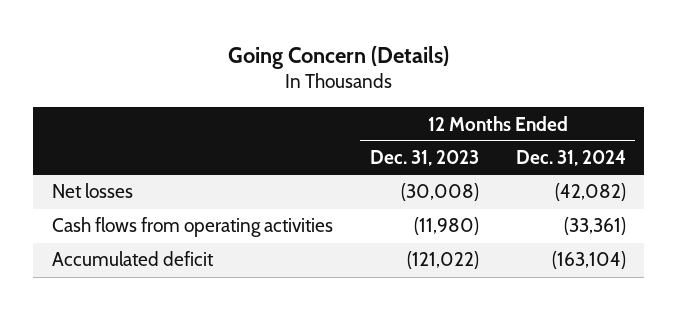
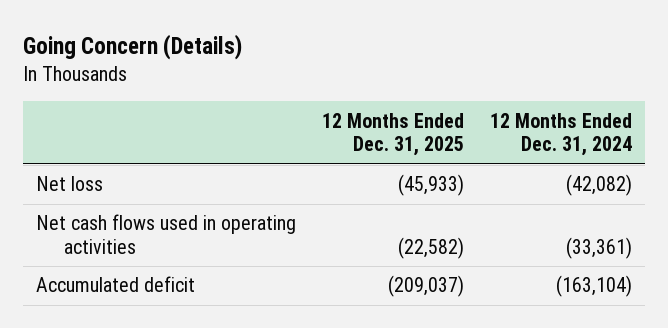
[369,150,479,167] Dec. 31, 2023 -> none
none -> [322,112,465,157] 12 Months Ended Dec. 31, 2025
[51,183,133,199] Net losses -> [36,176,104,192] Net loss
[51,217,333,238] Cash flows from operating activities -> [36,214,297,254] Net cash flows used in operating activities

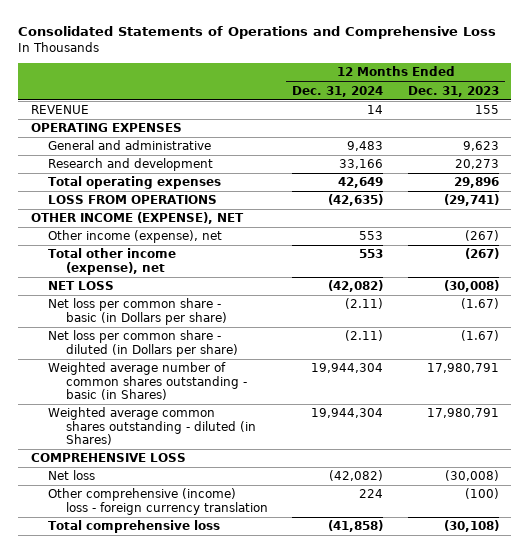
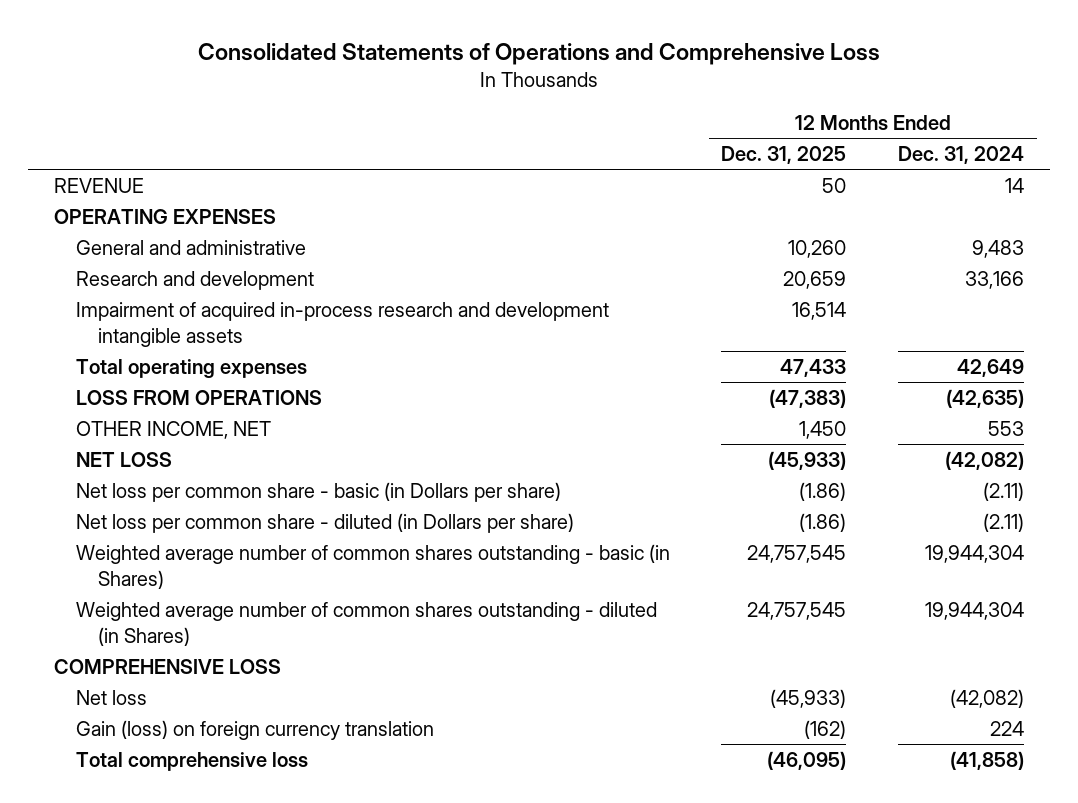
[407,85,499,97] Dec. 31, 2023 -> none
none -> [721,145,847,164] Dec. 31, 2025
none -> [75,301,609,347] Impairment of acquired in-process research and development intangible assets
[30,212,244,225] OTHER INCOME (EXPENSE), NET -> none
[48,230,223,244] Other income (expense), net -> none
[48,248,177,275] Total other income (expense), net -> [75,420,271,439] OTHER INCOME, NET
[48,407,257,446] Weighted average common shares outstanding - diluted (in Shares) -> [75,601,657,646] Weighted average number of common shares outstanding - diluted (in Shares)
[48,488,269,515] Other comprehensive (income) loss - foreign currency translation -> [75,719,434,740] Gain (loss) on foreign currency translation

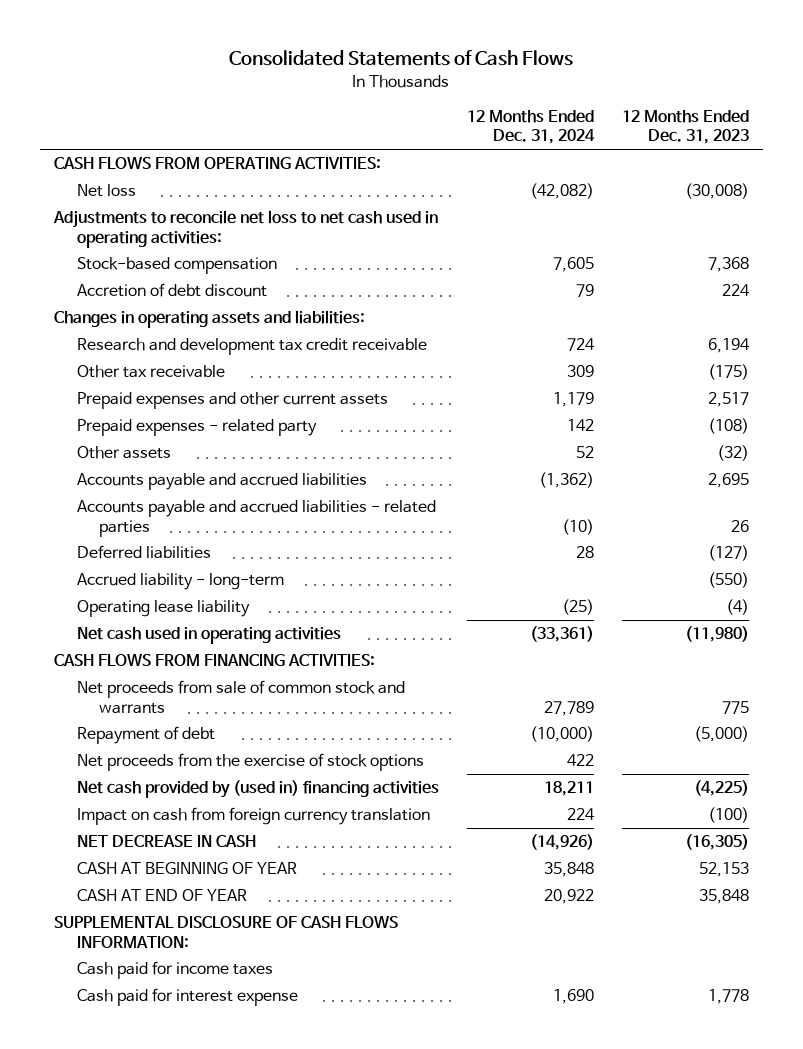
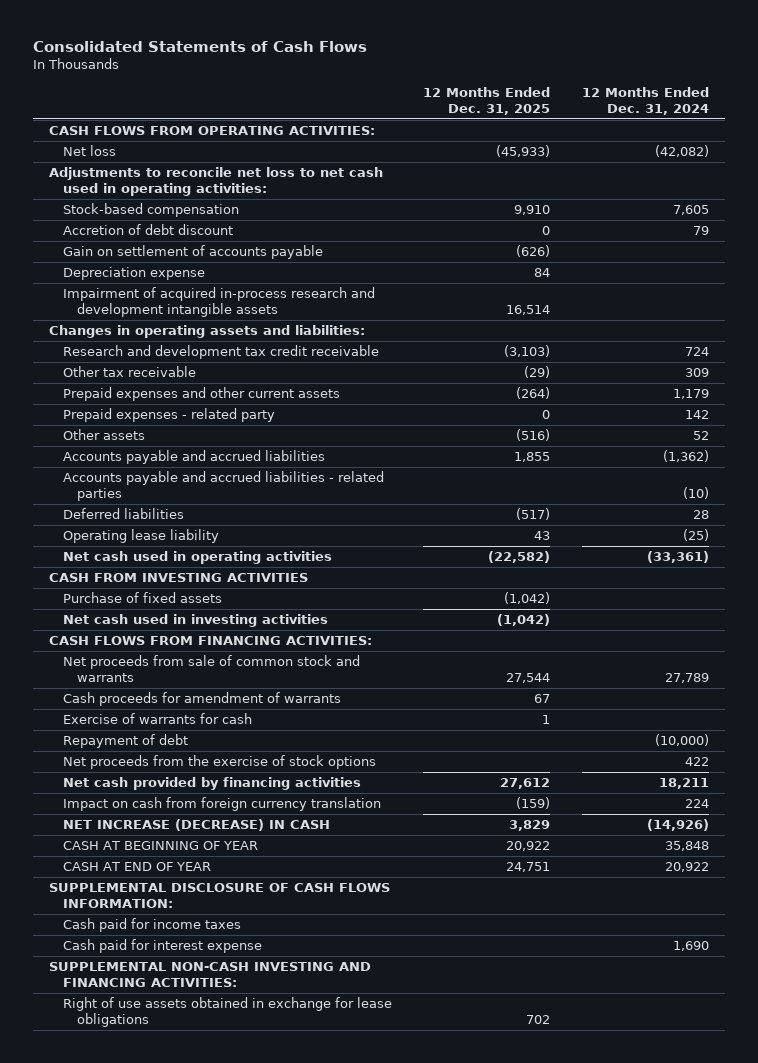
[621,110,749,145] 12 Months Ended Dec. 31, 2023 -> none
none -> [423,87,551,115] 12 Months Ended Dec. 31, 2025
none -> [62,245,323,260] Gain on settlement of accounts payable
none -> [62,267,205,281] Depreciation expense
none -> [62,287,375,317] Impairment of acquired in-process research and development intangible assets
[76,573,284,591] Accrued liability - long-term -> none
none -> [48,573,308,583] CASH FROM INVESTING ACTIVITIES
none -> [62,592,222,604] Purchase of fixed assets
none -> [62,614,328,628] Net cash used in investing activities
none -> [62,692,341,707] Cash proceeds for amendment of warrants
none -> [62,713,252,725] Exercise of warrants for cash
[76,780,439,799] Net cash provided by (used in) financing activities -> [62,777,361,791] Net cash provided by financing activities
[76,835,256,848] NET DECREASE IN CASH -> [62,819,330,832] NET INCREASE (DECREASE) IN CASH
none -> [48,962,371,987] SUPPLEMENTAL NON-CASH INVESTING AND FINANCING ACTIVITIES:
none -> [62,997,392,1027] Right of use assets obtained in exchange for lease obligations

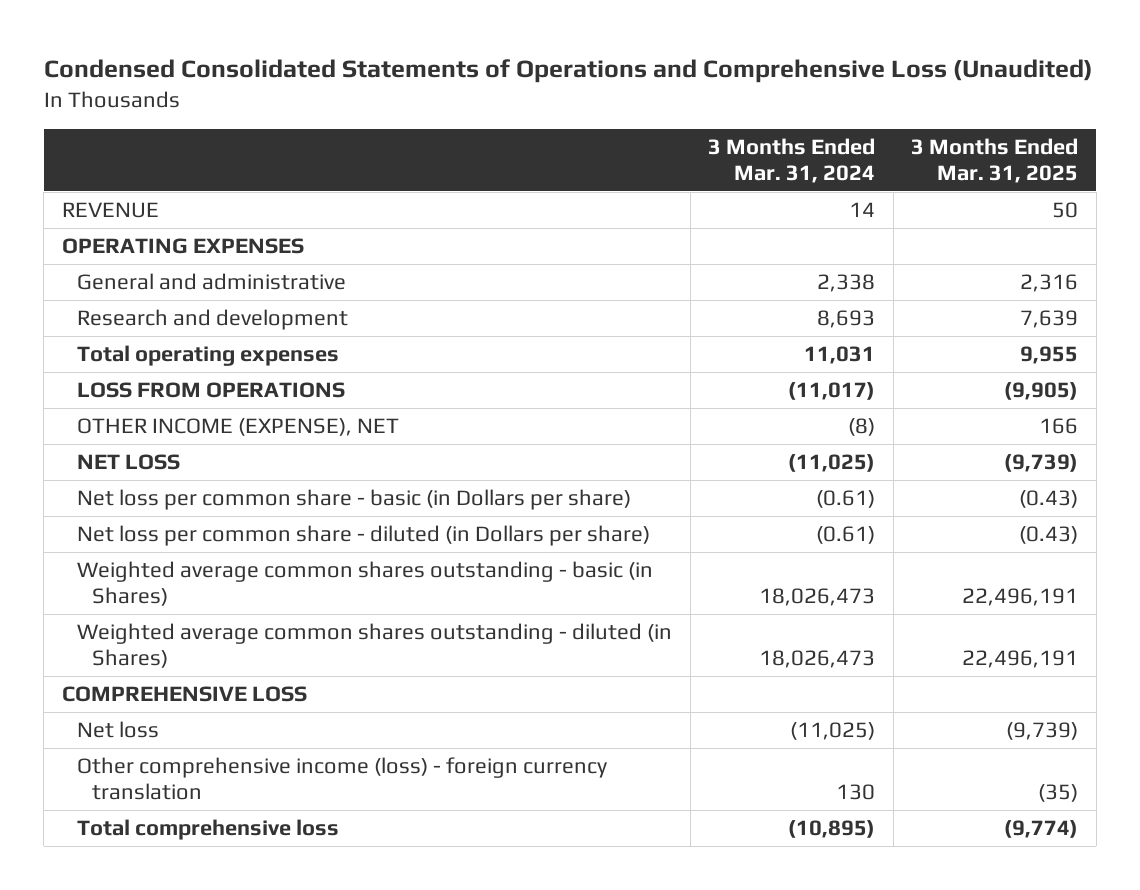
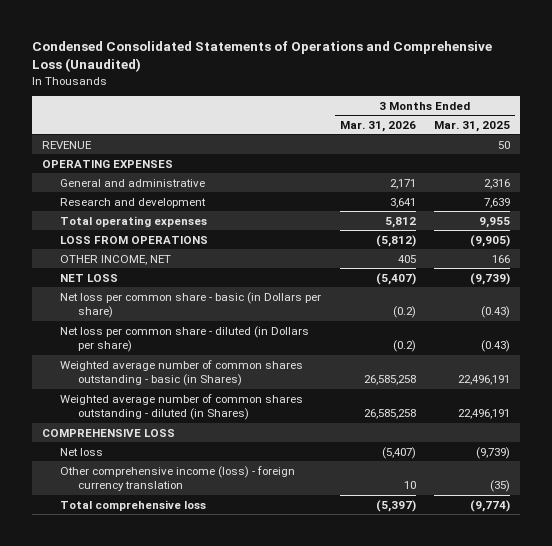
[708,137,876,183] 3 Months Ended Mar. 31, 2024 -> none
none -> [339,120,416,132] Mar. 31, 2026
[77,417,400,436] OTHER INCOME (EXPENSE), NET -> [60,254,172,265] OTHER INCOME, NET
[77,560,654,607] Weighted average common shares outstanding - basic (in Shares) -> [60,359,304,387] Weighted average number of common shares outstanding - basic (in Shares)
[77,622,673,669] Weighted average common shares outstanding - diluted (in Shares) -> [60,393,304,421] Weighted average number of common shares outstanding - diluted (in Shares)

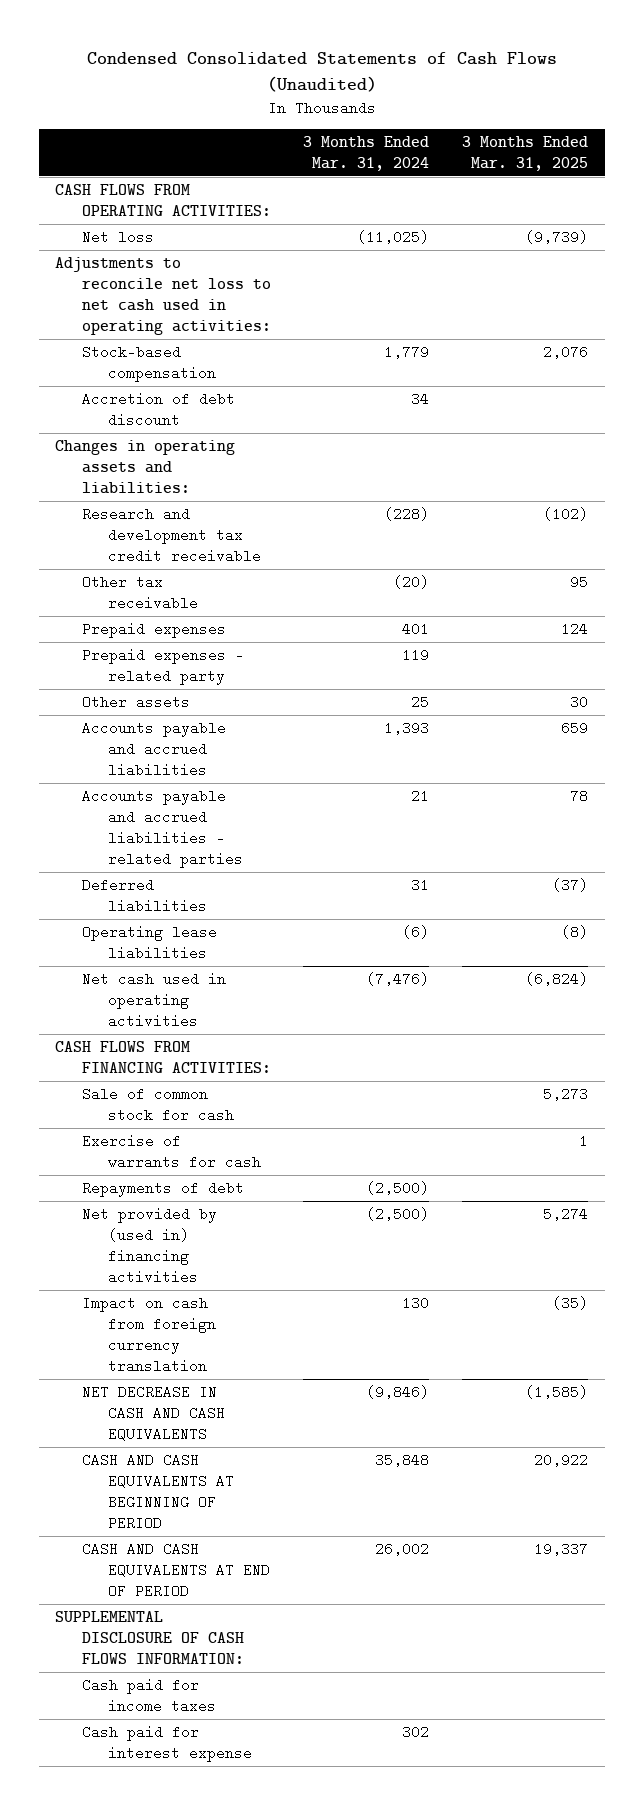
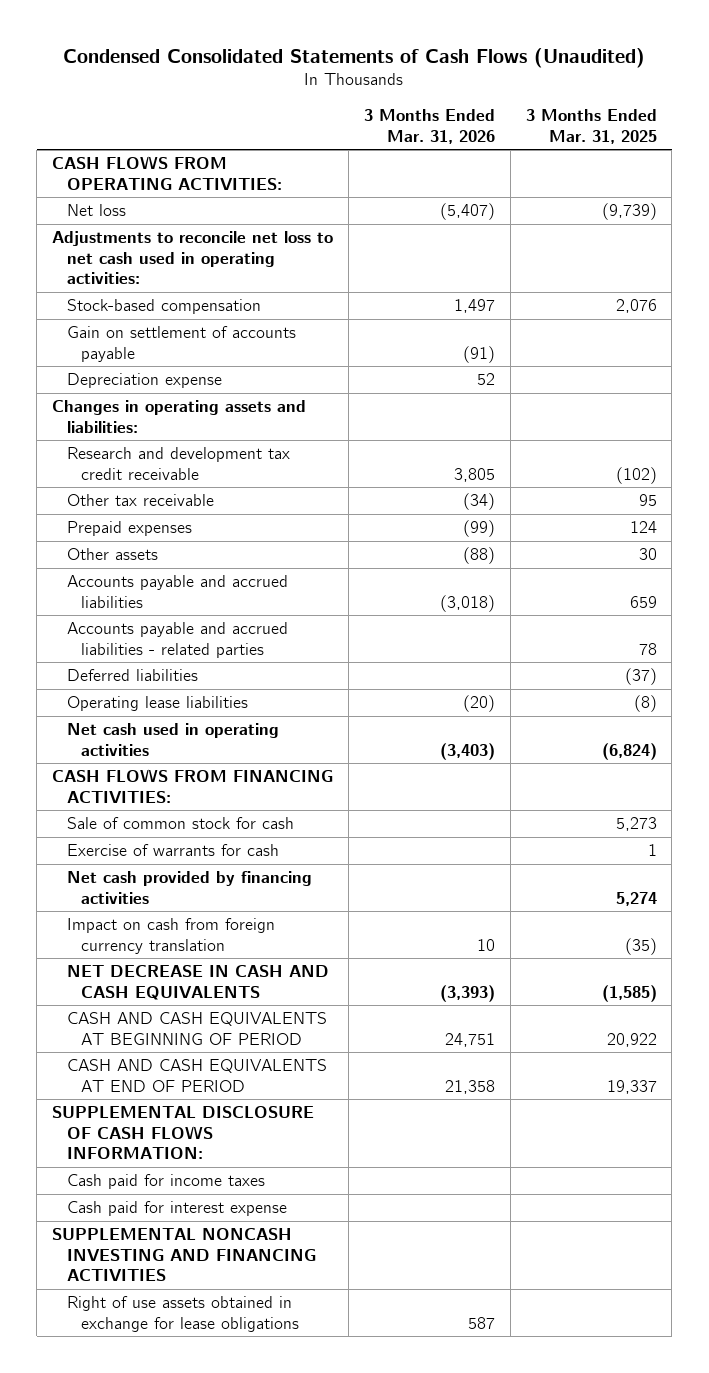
[303,136,430,172] 3 Months Ended Mar. 31, 2024 -> none
none -> [363,109,495,144] 3 Months Ended Mar. 31, 2026
[81,391,235,427] Accretion of debt discount -> none
none -> [66,326,296,362] Gain on settlement of accounts payable
none -> [66,373,222,389] Depreciation expense
[81,647,244,685] Prepaid expenses - related party -> none
[81,1180,244,1197] Repayments of debt -> none
[81,1206,217,1285] Net provided by (used in) financing activities -> [66,871,312,904] Net cash provided by financing activities
none -> [52,1228,316,1282] SUPPLEMENTAL NONCASH INVESTING AND FINANCING ACTIVITIES
none -> [66,1296,300,1332] Right of use assets obtained in exchange for lease obligations

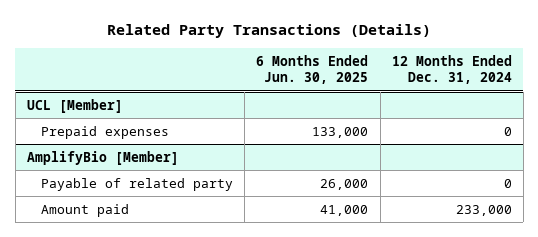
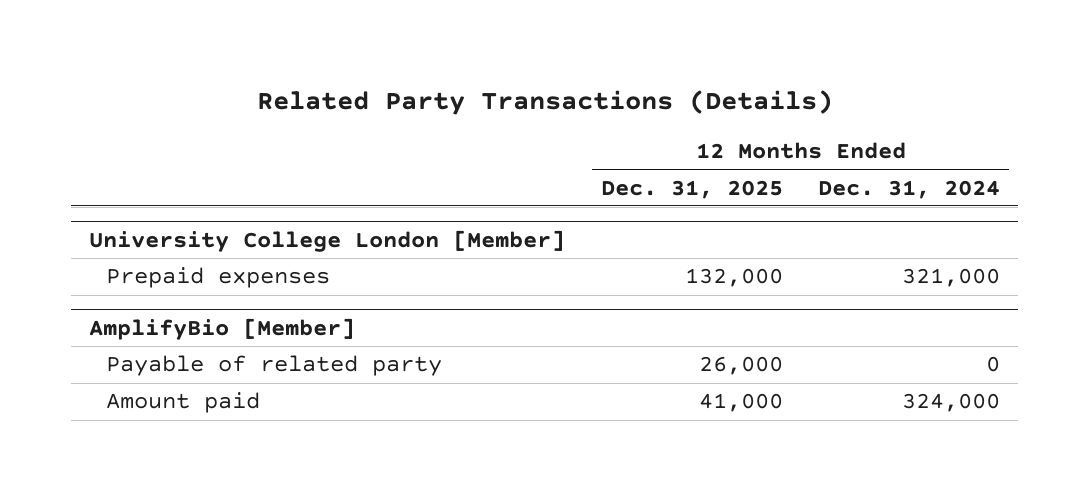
[256,54,369,85] 6 Months Ended Jun. 30, 2025 -> none
none -> [600,179,783,199] Dec. 31, 2025
[26,98,123,113] UCL [Member] -> [89,230,566,253] University College London [Member]
[503,126,512,136] 0 -> [902,268,1001,288] 321,000
[455,204,512,216] 233,000 -> [902,393,1001,413] 324,000

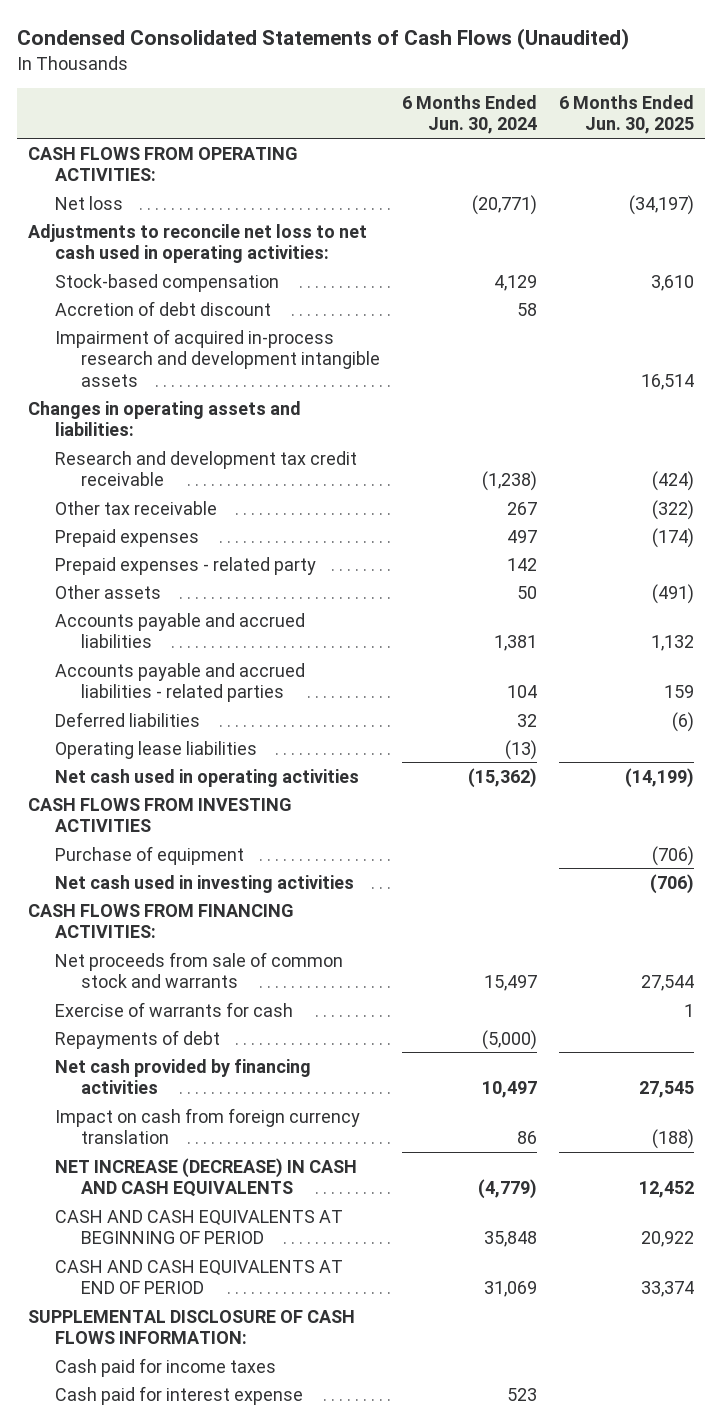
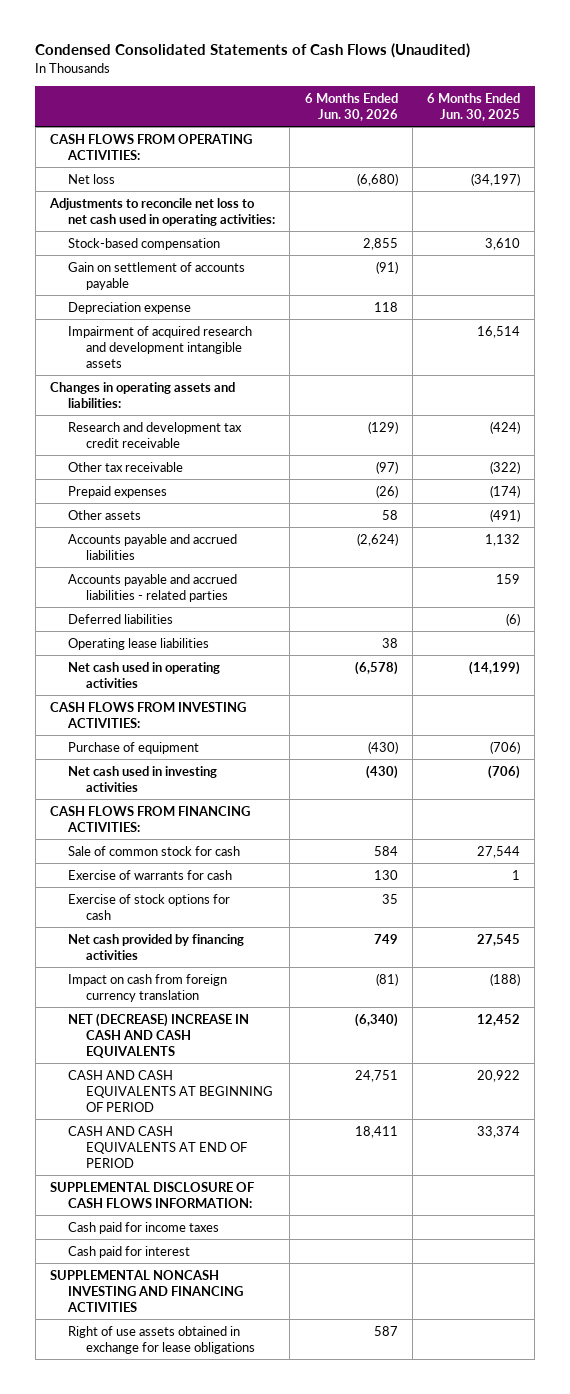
[401,94,537,135] 6 Months Ended Jun. 30, 2024 -> none
none -> [304,92,398,121] 6 Months Ended Jun. 30, 2026
[54,300,271,316] Accretion of debt discount -> none
none -> [68,261,246,290] Gain on settlement of accounts payable
none -> [68,301,192,314] Depreciation expense
[54,328,381,387] Impairment of acquired in-process research and development intangible assets -> [68,325,253,369] Impairment of acquired research and development intangible assets
[54,556,316,575] Prepaid expenses - related party -> none
[28,797,293,833] CASH FLOWS FROM INVESTING ACTIVITIES -> [49,701,246,728] CASH FLOWS FROM INVESTING ACTIVITIES:
[54,951,343,989] Net proceeds from sale of common stock and warrants -> [68,845,241,856] Sale of common stock for cash
[54,1029,220,1049] Repayments of debt -> none
none -> [68,893,231,920] Exercise of stock options for cash
[54,1157,357,1198] NET INCREASE (DECREASE) IN CASH AND CASH EQUIVALENTS -> [68,1012,250,1059] NET (DECREASE) INCREASE IN CASH AND CASH EQUIVALENTS
[54,1385,303,1405] Cash paid for interest expense -> [68,1245,191,1258] Cash paid for interest
none -> [49,1269,244,1313] SUPPLEMENTAL NONCASH INVESTING AND FINANCING ACTIVITIES
none -> [68,1325,256,1354] Right of use assets obtained in exchange for lease obligations

